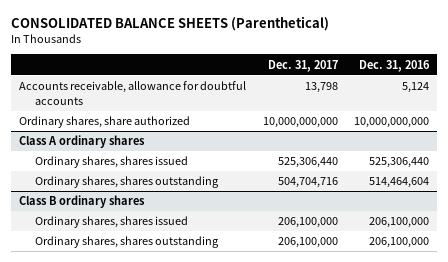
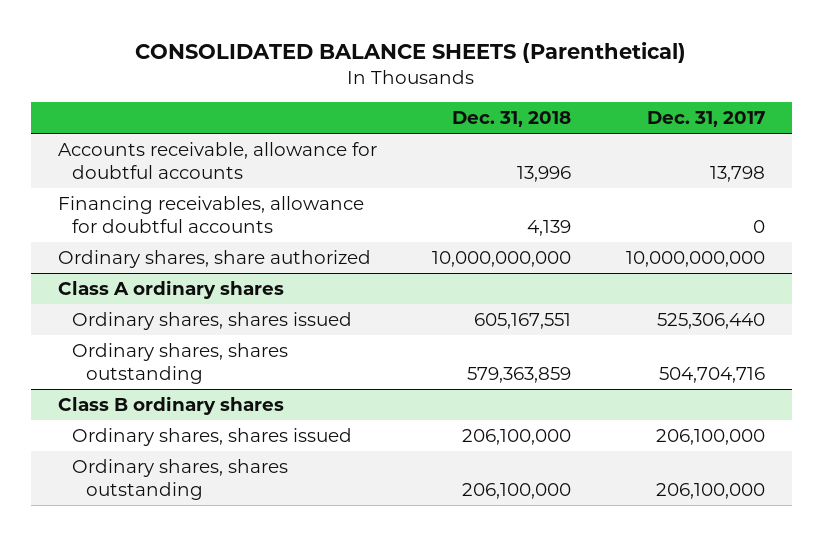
[359,59,431,72] Dec. 31, 2016 -> none
none -> [451,111,571,128] Dec. 31, 2018
none -> [58,195,365,233] Financing receivables, allowance for doubtful accounts

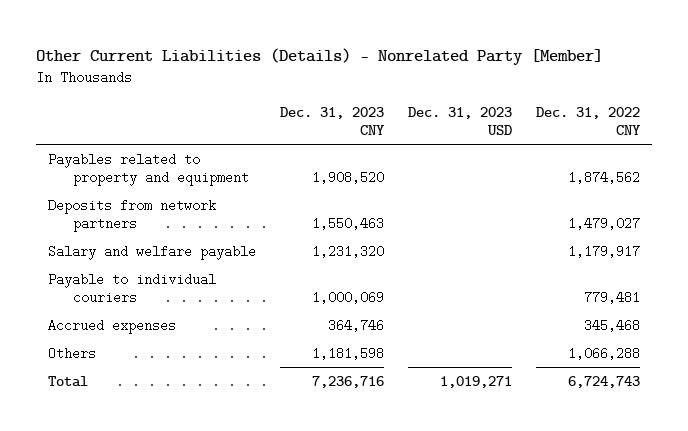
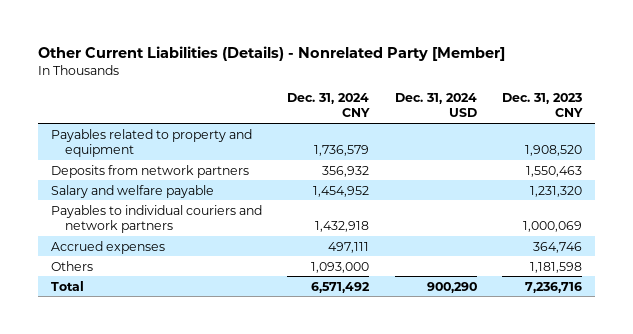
[407,106,512,135] Dec. 31, 2023 USD -> none
[535,106,641,135] Dec. 31, 2022 CNY -> none
none -> [287,92,371,118] Dec. 31, 2024 CNY
none -> [394,92,477,118] Dec. 31, 2024 USD
[47,272,216,305] Payable to individual couriers -> [50,204,262,234] Payables to individual couriers and network partners

